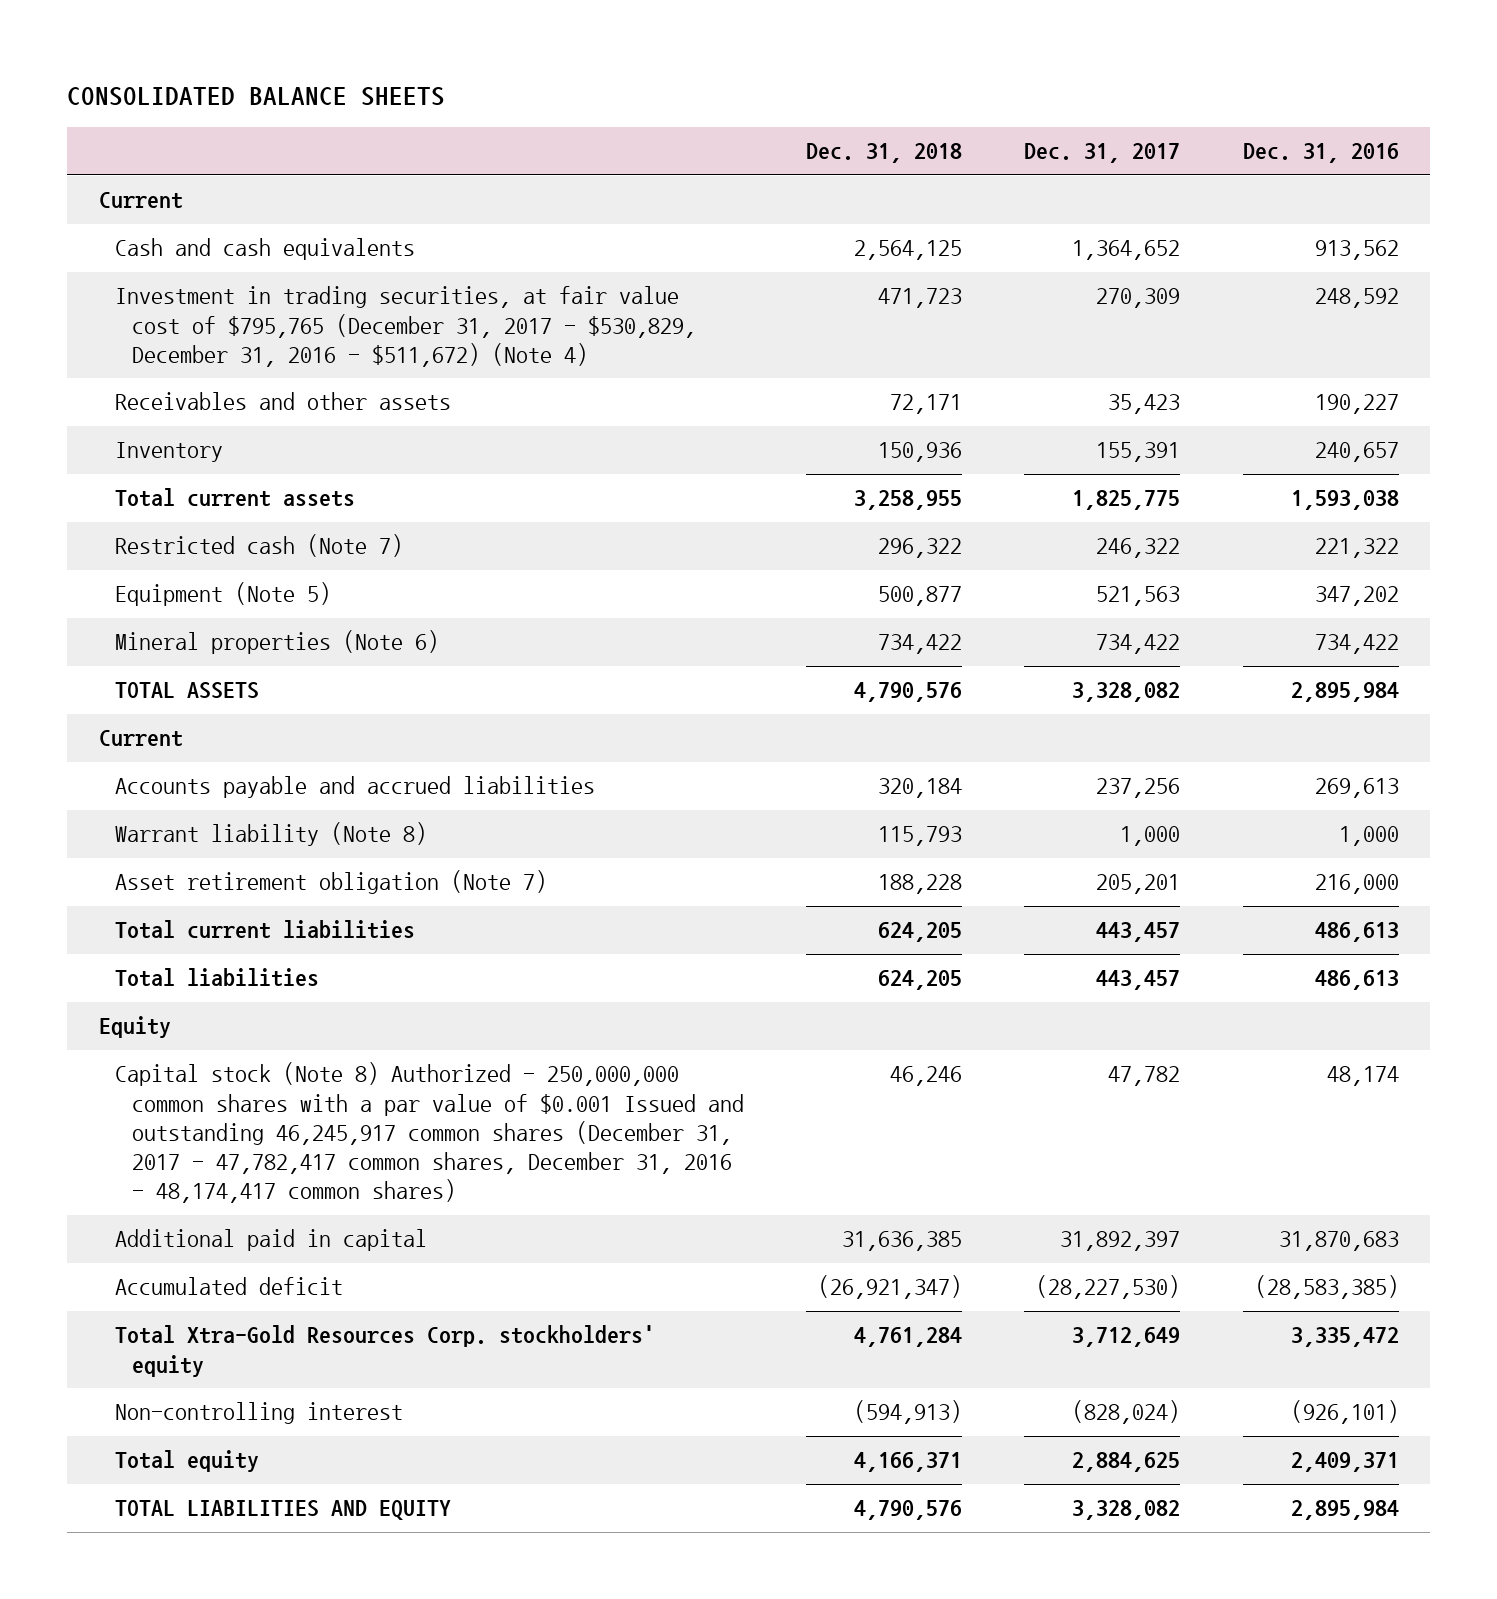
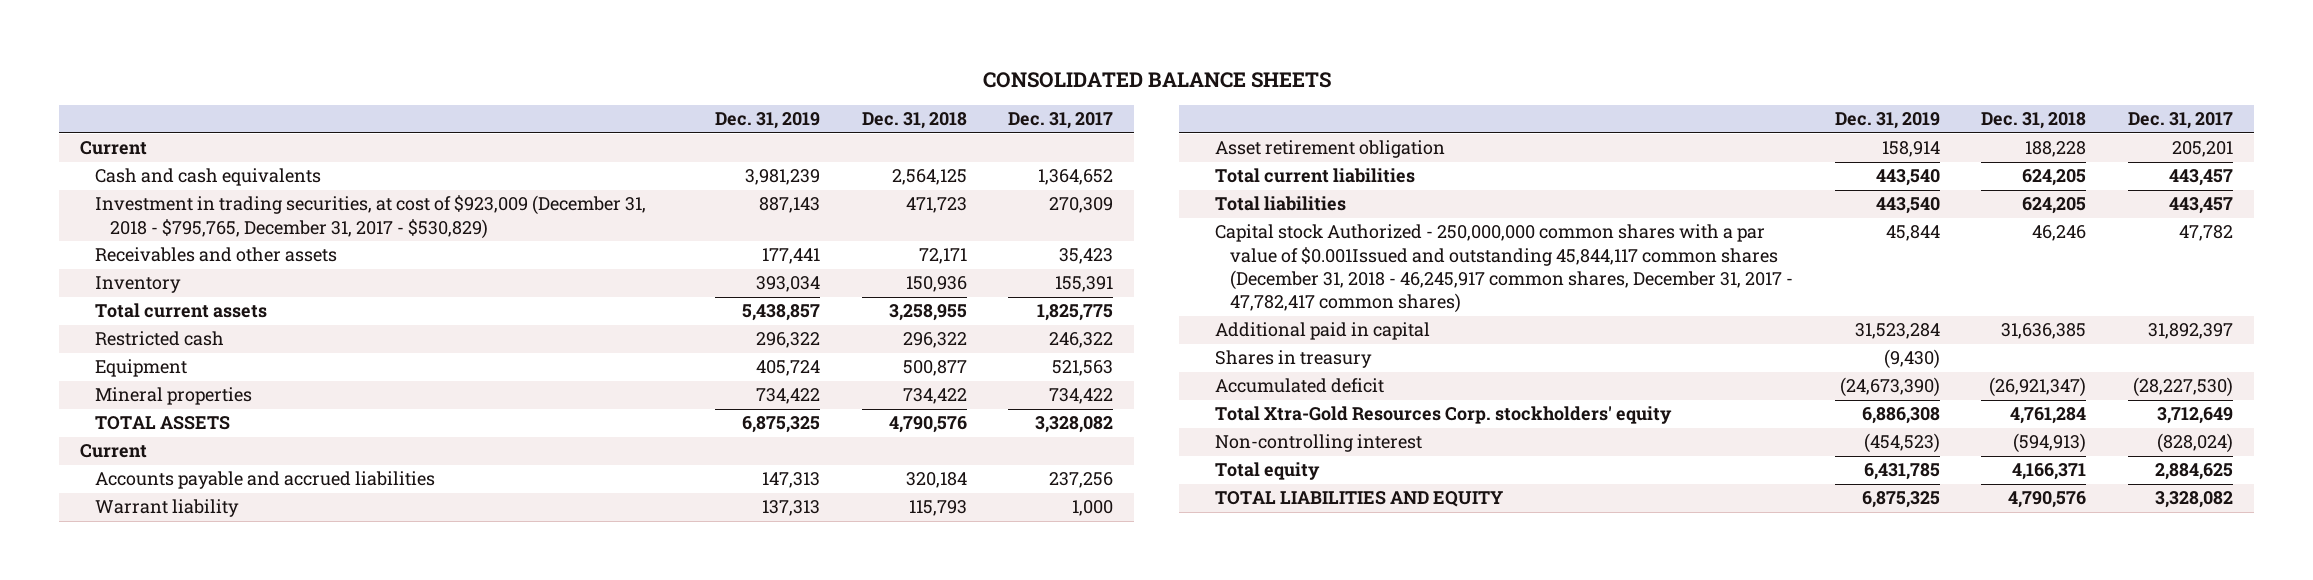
[1242,143,1399,164] Dec. 31, 2016 -> none
none -> [714,112,820,130] Dec. 31, 2019
[115,286,696,367] Investment in trading securities, at fair value cost of $795,765 (December 31, 2017 - $530,829, December 31, 2016 - $511,672) (Note 4) -> [94,195,646,239] Investment in trading securities, at cost of $923,009 (December 31, 2018 - $795,765, December 31, 2017 - $530,829)
[115,534,404,558] Restricted cash (Note 7) -> [94,331,224,347] Restricted cash
[115,582,332,607] Equipment (Note 5) -> [94,359,187,378] Equipment
[115,630,440,655] Mineral properties (Note 6) -> [94,387,252,406] Mineral properties
[115,822,428,847] Warrant liability (Note 8) -> [94,499,239,518] Warrant liability
[115,870,548,895] Asset retirement obligation (Note 7) -> [1214,140,1445,159] Asset retirement obligation
[98,1016,171,1039] Equity -> none
[115,1062,744,1204] Capital stock (Note 8) Authorized - 250,000,000 common shares with a par value of $0.001 Issued and outstanding 46,245,917 common shares (December 31, 2017 - 47,782,417 common shares, December 31, 2016 - 48,174,417 common shares) -> [1214,224,1793,314] Capital stock Authorized - 250,000,000 common shares with a par value of $0.001Issued and outstanding 45,844,117 common shares (December 31, 2018 - 46,245,917 common shares, December 31, 2017 - 47,782,417 common shares)
none -> [1214,350,1372,369] Shares in treasury

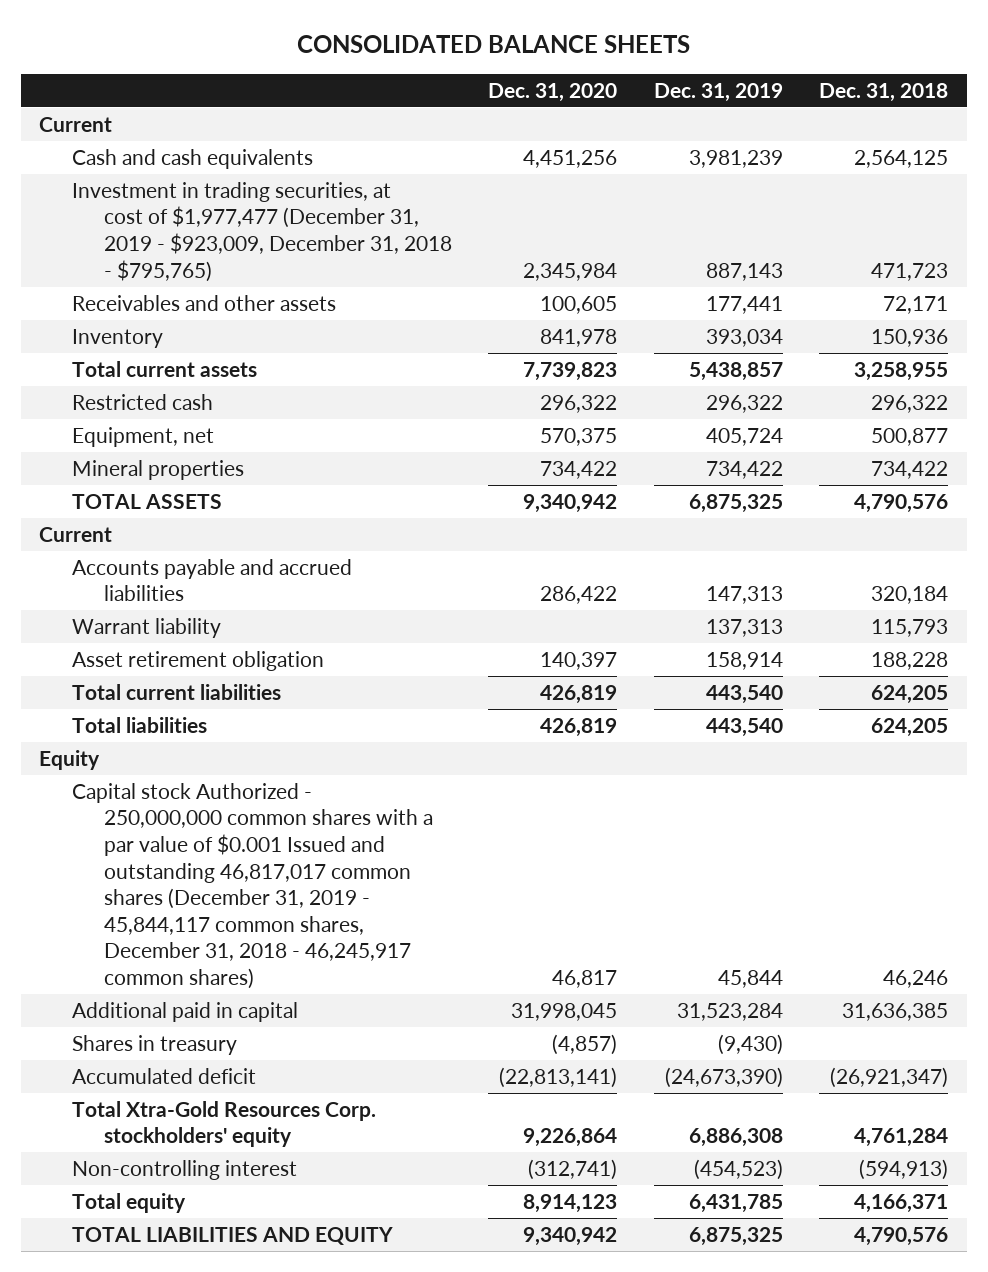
[1008,112,1114,130] Dec. 31, 2017 -> none
none -> [488,82,618,102] Dec. 31, 2020
[94,195,646,239] Investment in trading securities, at cost of $923,009 (December 31, 2018 - $795,765, December 31, 2017 - $530,829) -> [71,181,452,282] Investment in trading securities, at cost of $1,977,477 (December 31, 2019 - $923,009, December 31, 2018 - $795,765)
[94,359,187,378] Equipment -> [71,426,214,447] Equipment, net
none -> [39,749,101,770] Equity
[1214,224,1793,314] Capital stock Authorized - 250,000,000 common shares with a par value of $0.001Issued and outstanding 45,844,117 common shares (December 31, 2018 - 46,245,917 common shares, December 31, 2017 - 47,782,417 common shares) -> [71,782,433,990] Capital stock Authorized - 250,000,000 common shares with a par value of $0.001 Issued and outstanding 46,817,017 common shares (December 31, 2019 - 45,844,117 common shares, December 31, 2018 - 46,245,917 common shares)

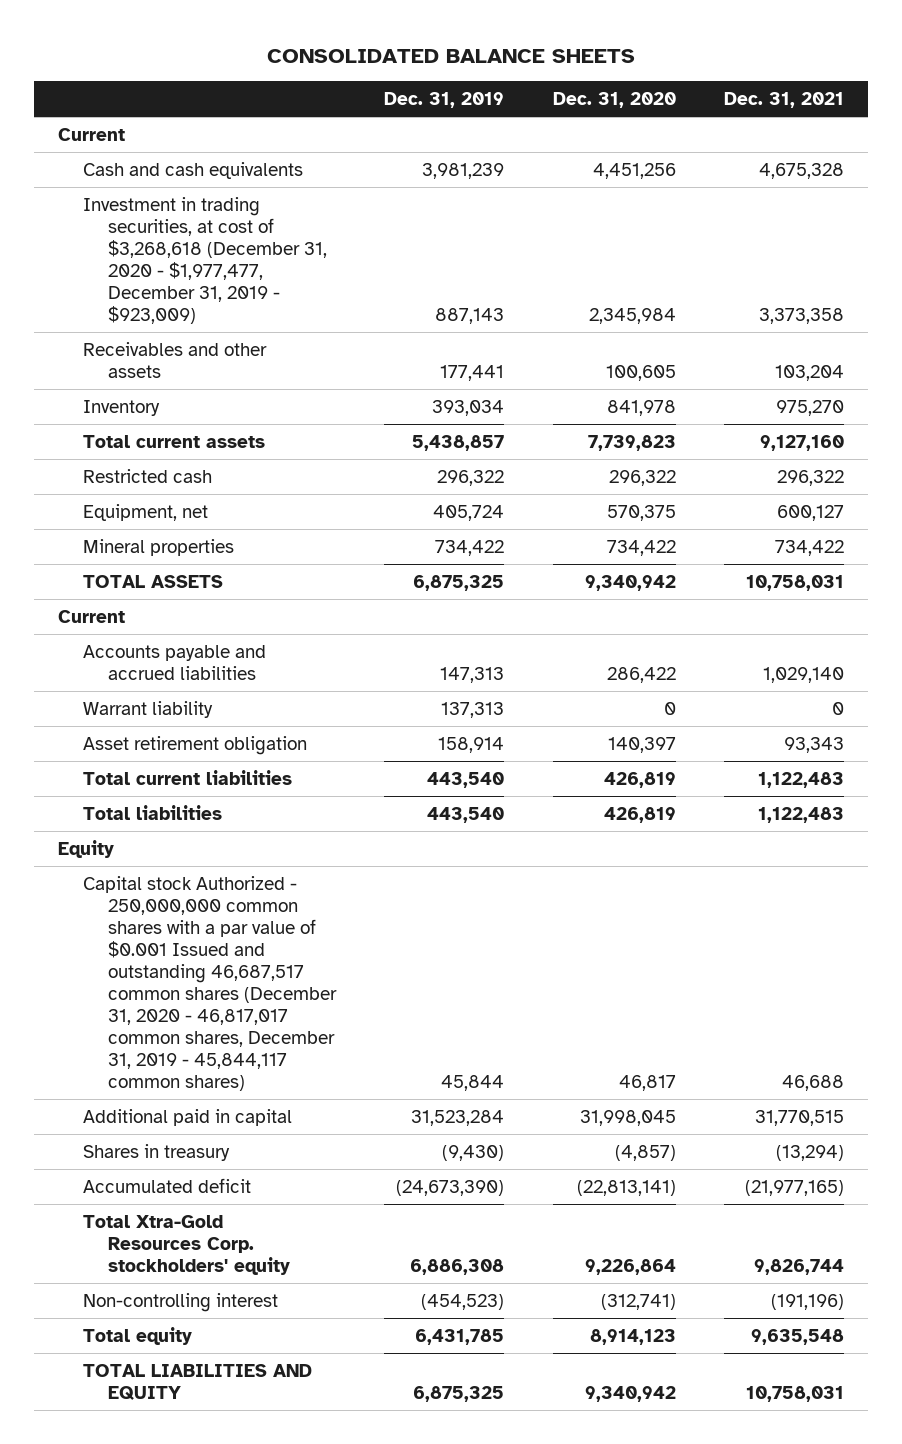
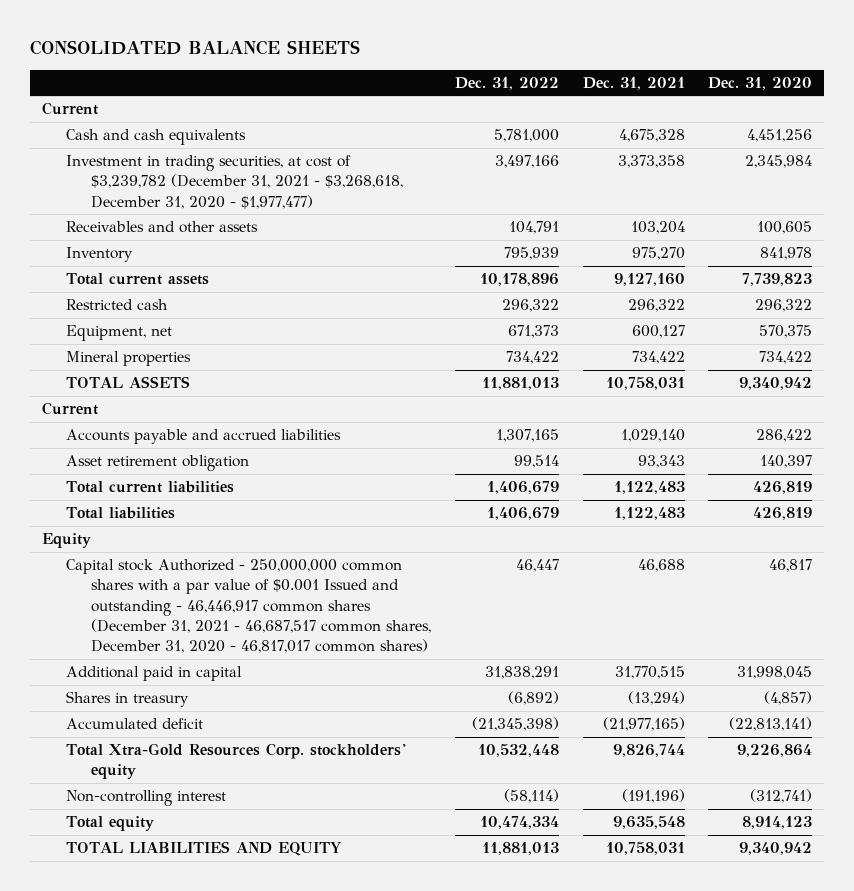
[384,92,505,109] Dec. 31, 2019 -> none
none -> [454,76,559,90] Dec. 31, 2022
[82,196,327,324] Investment in trading securities, at cost of $3,268,618 (December 31, 2020 - $1,977,477, December 31, 2019 - $923,009) -> [66,155,404,209] Investment in trading securities, at cost of $3,239,782 (December 31, 2021 - $3,268,618, December 31, 2020 - $1,977,477)
[82,700,213,718] Warrant liability -> none
[82,875,337,1091] Capital stock Authorized - 250,000,000 common shares with a par value of $0.001 Issued and outstanding 46,687,517 common shares (December 31, 2020 - 46,817,017 common shares, December 31, 2019 - 45,844,117 common shares) -> [66,559,432,654] Capital stock Authorized - 250,000,000 common shares with a par value of $0.001 Issued and outstanding - 46,446,917 common shares (December 31, 2021 - 46,687,517 common shares, December 31, 2020 - 46,817,017 common shares)

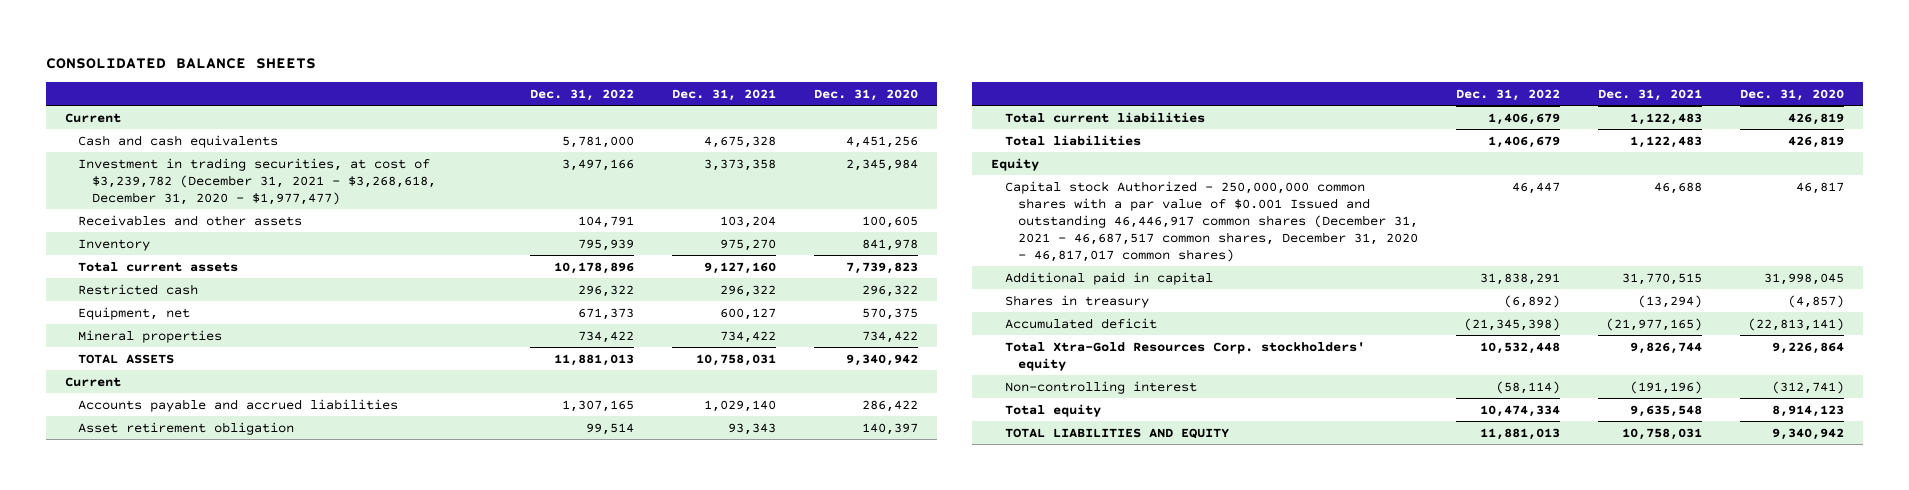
[66,559,432,654] Capital stock Authorized - 250,000,000 common shares with a par value of $0.001 Issued and outstanding - 46,446,917 common shares (December 31, 2021 - 46,687,517 common shares, December 31, 2020 - 46,817,017 common shares) -> [1004,180,1419,262] Capital stock Authorized - 250,000,000 common shares with a par value of $0.001 Issued and outstanding 46,446,917 common shares (December 31, 2021 - 46,687,517 common shares, December 31, 2020 - 46,817,017 common shares)

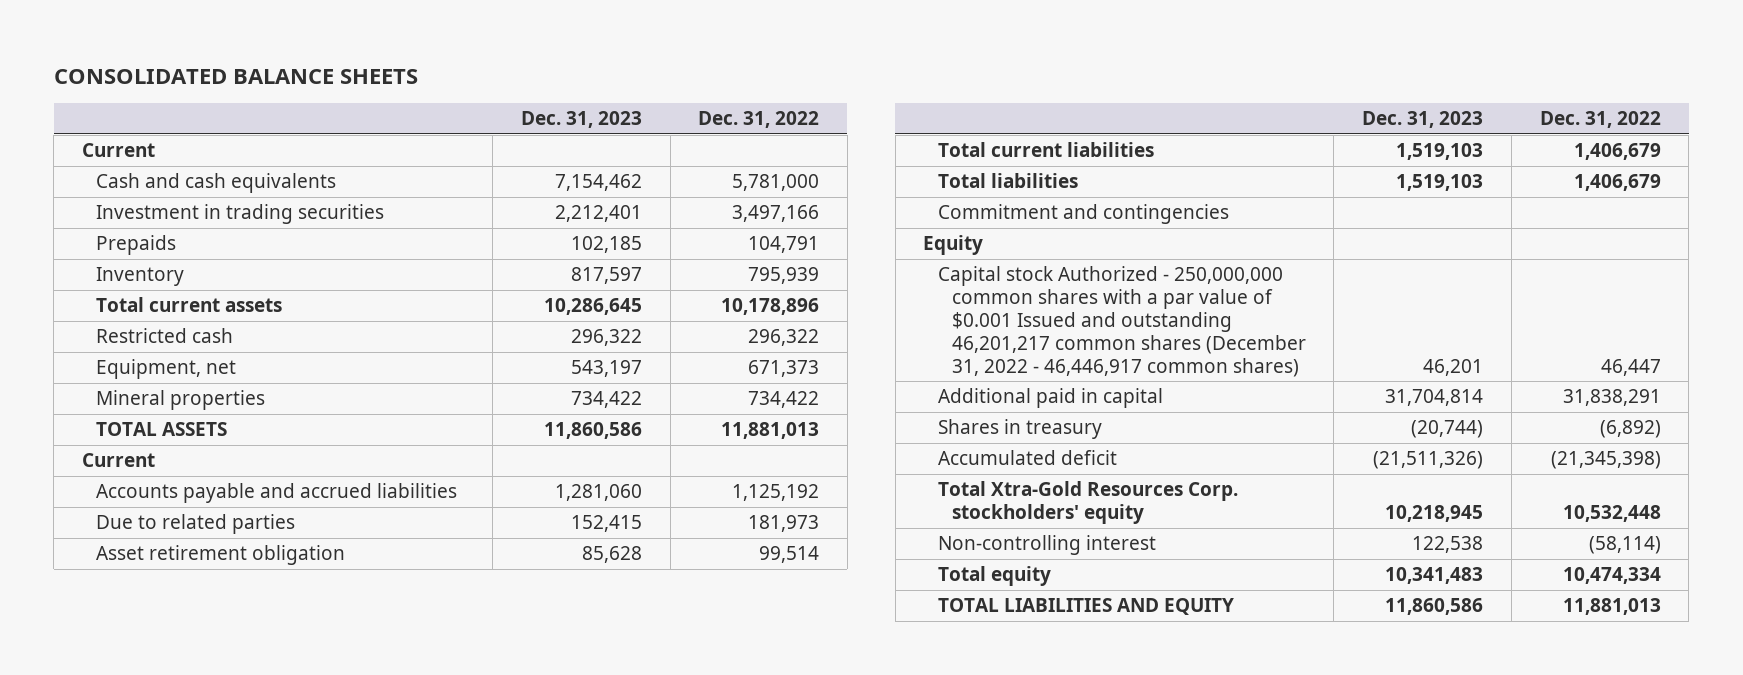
[671,88,776,101] Dec. 31, 2021 -> none
[813,88,918,101] Dec. 31, 2020 -> none
none -> [520,111,642,129] Dec. 31, 2023
[78,157,436,205] Investment in trading securities, at cost of $3,239,782 (December 31, 2021 - $3,268,618, December 31, 2020 - $1,977,477) -> [96,204,385,225] Investment in trading securities
[78,214,303,226] Receivables and other assets -> [96,235,177,256] Prepaids
[561,399,634,412] 1,307,165 -> [732,484,820,502] 1,125,192
none -> [96,514,296,535] Due to related parties
none -> [937,204,1229,225] Commitment and contingencies
[1004,180,1419,262] Capital stock Authorized - 250,000,000 common shares with a par value of $0.001 Issued and outstanding 46,446,917 common shares (December 31, 2021 - 46,687,517 common shares, December 31, 2020 - 46,817,017 common shares) -> [937,266,1306,377] Capital stock Authorized - 250,000,000 common shares with a par value of $0.001 Issued and outstanding 46,201,217 common shares (December 31, 2022 - 46,446,917 common shares)

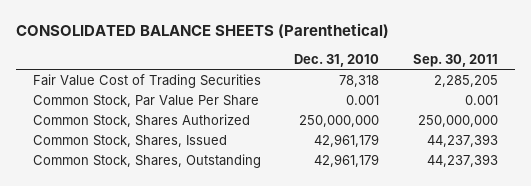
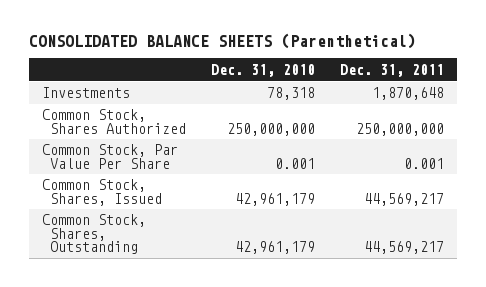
[412,53,498,67] Sep. 30, 2011 -> none
none -> [340,63,445,77] Dec. 31, 2011
[32,73,261,88] Fair Value Cost of Trading Securities -> [41,87,130,99] Investments
[32,94,259,107] Common Stock, Par Value Per Share -> [41,144,178,169] Common Stock, Par Value Per Share

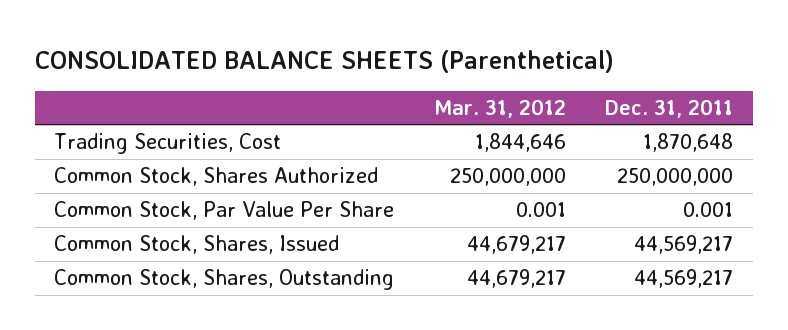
[211,63,316,77] Dec. 31, 2010 -> none
none -> [433,98,566,118] Mar. 31, 2012
[41,87,130,99] Investments -> [54,133,282,155] Trading Securities, Cost

